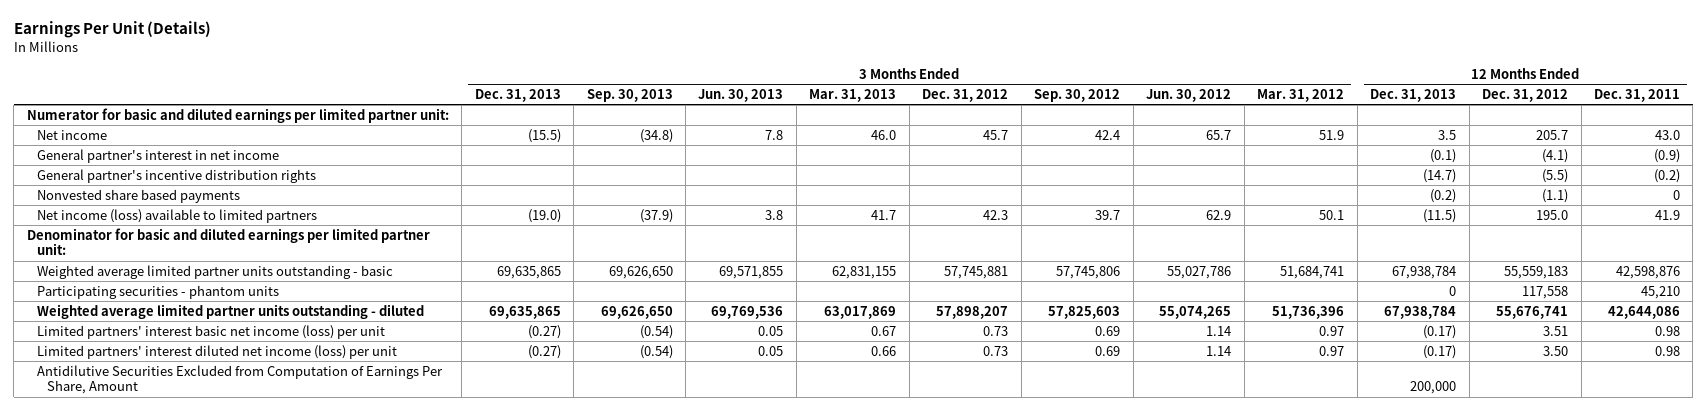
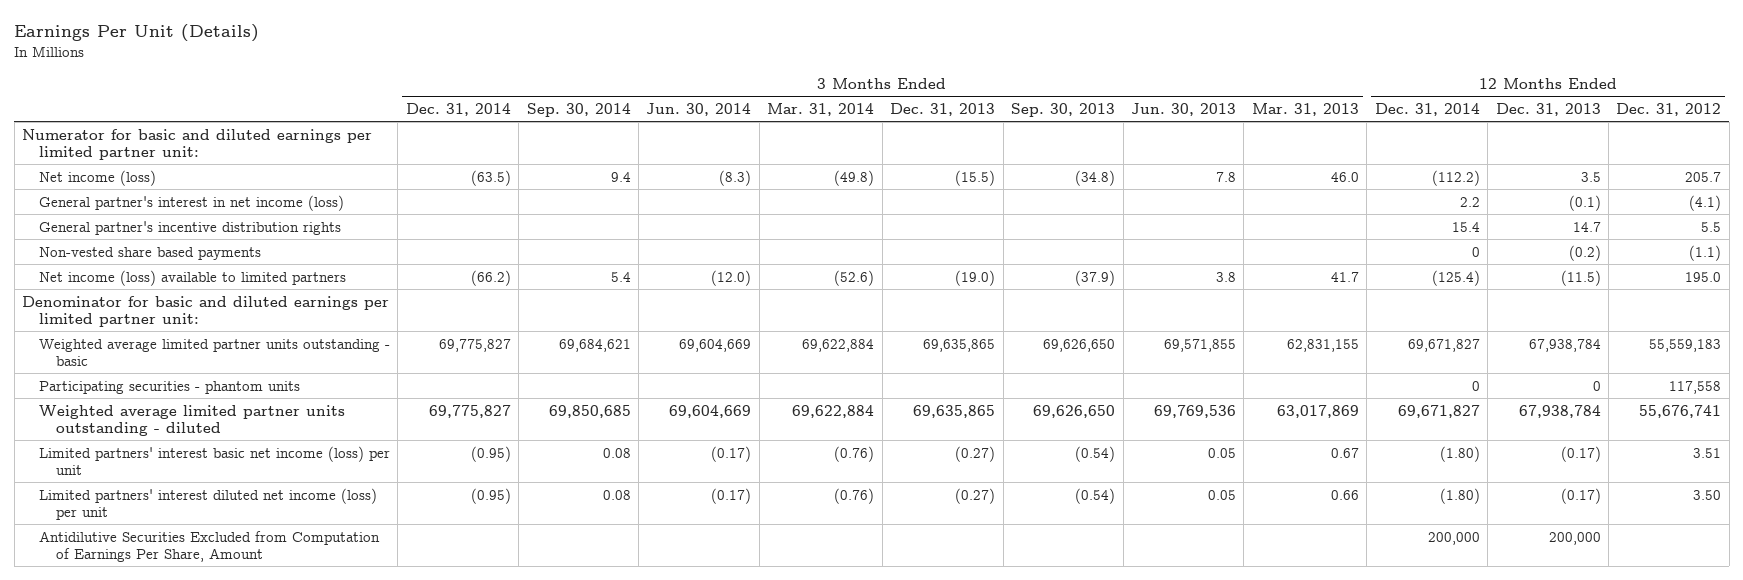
[922,89,1009,103] Dec. 31, 2012 -> none
[1034,89,1121,103] Sep. 30, 2012 -> none
[1146,89,1232,103] Jun. 30, 2012 -> none
[1257,89,1345,103] Mar. 31, 2012 -> none
[1594,89,1681,103] Dec. 31, 2011 -> none
none -> [405,103,511,117] Dec. 31, 2014
none -> [526,103,631,118] Sep. 30, 2014
none -> [646,103,752,117] Jun. 30, 2014
none -> [767,103,875,117] Mar. 31, 2014
none -> [1374,103,1480,117] Dec. 31, 2014
[37,129,108,140] Net income -> [38,169,156,186] Net income (loss)
[37,148,280,163] General partner's interest in net income -> [38,194,344,211] General partner's interest in net income (loss)
[1423,168,1457,183] (14.7) -> [1572,221,1601,232] 14.7
[1542,168,1569,183] (5.5) -> [1701,221,1722,232] 5.5
[37,188,241,203] Nonvested share based payments -> [38,246,261,260] Non-vested share based payments

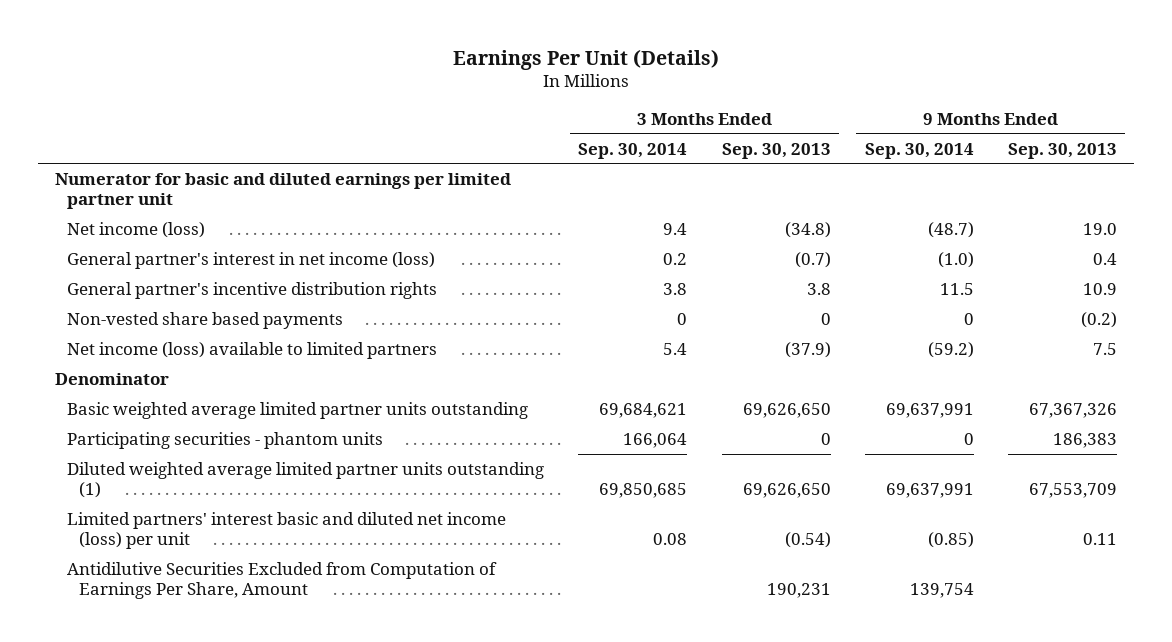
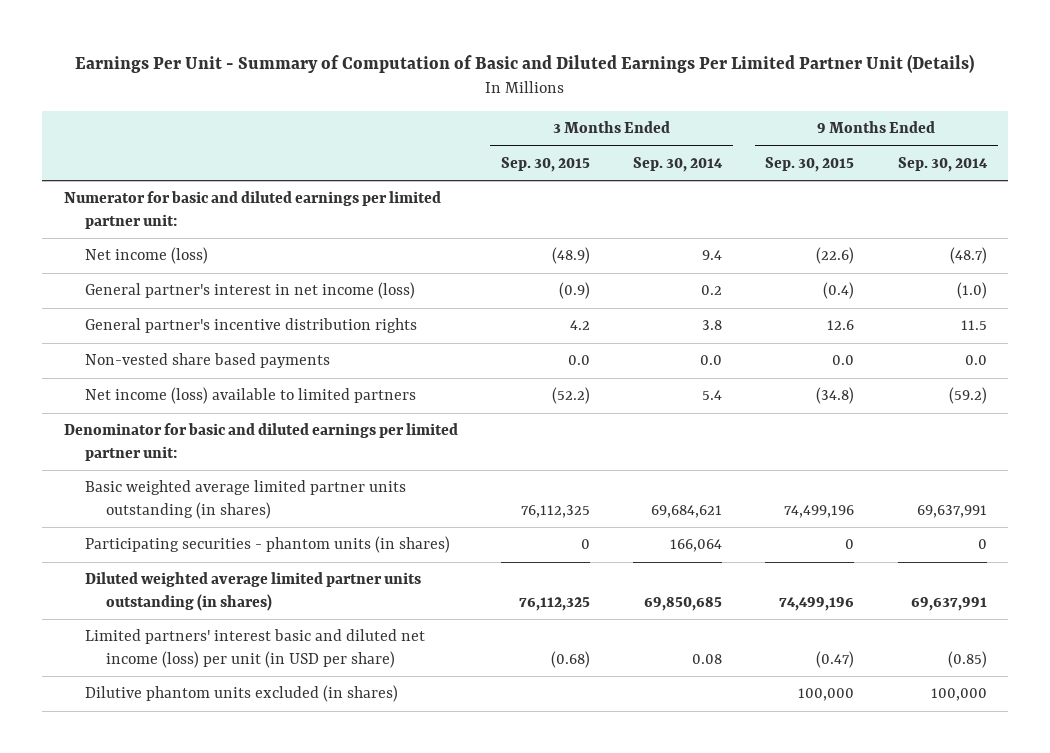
[453,48,720,70] Earnings Per Unit (Details) -> [75,54,975,74] Earnings Per Unit - Summary of Computation of Basic and Diluted Earnings Per Limited Partner Unit (Details)
[721,142,831,159] Sep. 30, 2013 -> none
[1007,142,1117,159] Sep. 30, 2013 -> none
none -> [500,156,590,172] Sep. 30, 2015
none -> [765,156,855,172] Sep. 30, 2015
[55,172,512,210] Numerator for basic and diluted earnings per limited partner unit -> [63,191,441,230] Numerator for basic and diluted earnings per limited partner unit:
[677,312,688,325] 0 -> [700,355,723,366] 0.0
[963,312,974,325] 0 -> [964,355,987,366] 0.0
[67,561,498,600] Antidilutive Securities Excluded from Computation of Earnings Per Share, Amount -> none
[55,372,170,385] Denominator -> [63,423,458,462] Denominator for basic and diluted earnings per limited partner unit:
[67,401,529,419] Basic weighted average limited partner units outstanding -> [84,480,406,520] Basic weighted average limited partner units outstanding (in shares)
[67,431,384,449] Participating securities - phantom units -> [84,536,450,554] Participating securities - phantom units (in shares)
[67,461,545,499] Diluted weighted average limited partner units outstanding (1) -> [84,572,421,612] Diluted weighted average limited partner units outstanding (in shares)
[67,511,507,550] Limited partners' interest basic and diluted net income (loss) per unit -> [84,629,425,669] Limited partners' interest basic and diluted net income (loss) per unit (in USD per share)
none -> [84,685,398,703] Dilutive phantom units excluded (in shares)

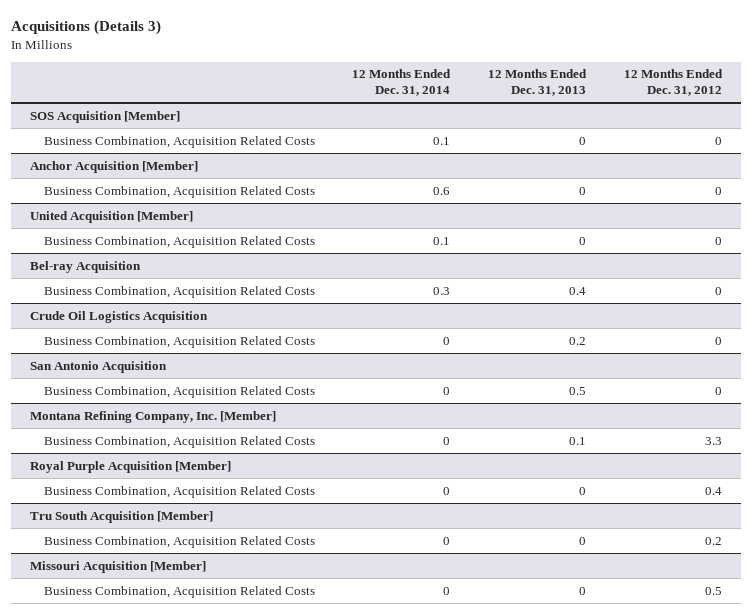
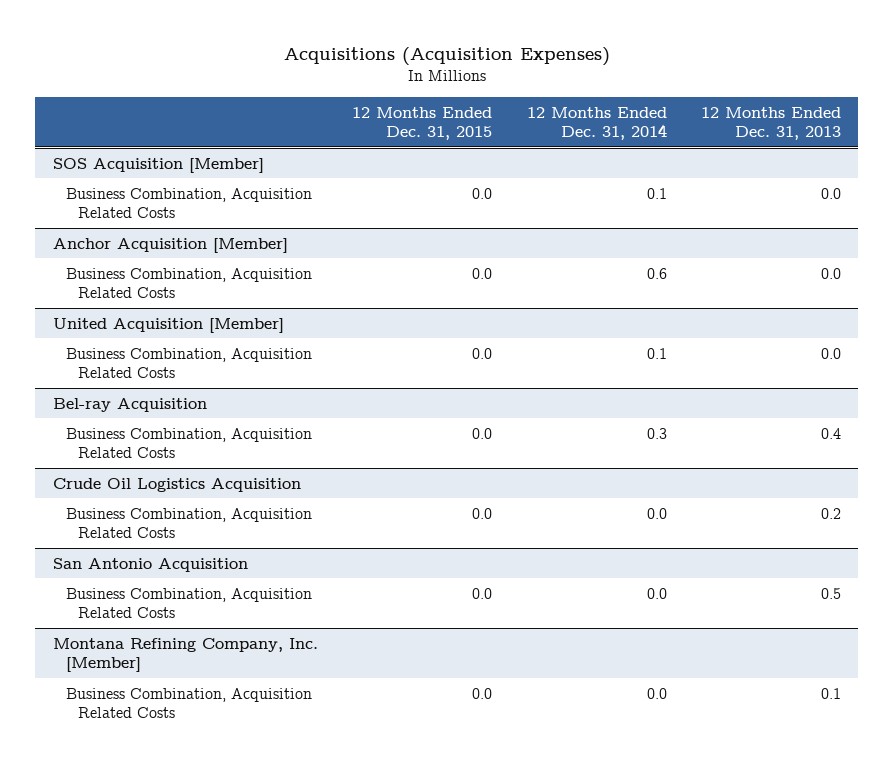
[10,20,161,36] Acquisitions (Details 3) -> [283,47,610,67] Acquisitions (Acquisition Expenses)
[623,69,723,96] 12 Months Ended Dec. 31, 2012 -> none
none -> [352,106,493,140] 12 Months Ended Dec. 31, 2015
[579,136,587,145] 0 -> [821,187,842,199] 0.0
[579,186,587,195] 0 -> [821,267,842,279] 0.0
[579,236,587,245] 0 -> [821,347,842,359] 0.0
[443,336,451,345] 0 -> [646,507,667,519] 0.0
[443,386,451,395] 0 -> [646,587,667,599] 0.0
[29,460,231,473] Royal Purple Acquisition [Member] -> none
[43,485,315,498] Business Combination, Acquisition Related Costs -> none
[29,510,213,523] Tru South Acquisition [Member] -> none
[43,535,315,548] Business Combination, Acquisition Related Costs -> none
[29,560,206,573] Missouri Acquisition [Member] -> none
[43,585,315,598] Business Combination, Acquisition Related Costs -> none
[443,436,451,445] 0 -> [646,687,667,699] 0.0

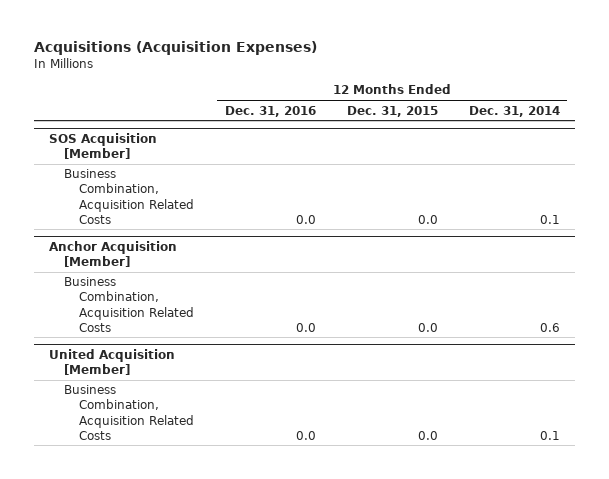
[701,106,842,140] 12 Months Ended Dec. 31, 2013 -> none
none -> [225,105,317,117] Dec. 31, 2016
[52,397,207,412] Bel-ray Acquisition -> none
[65,427,312,458] Business Combination, Acquisition Related Costs -> none
[52,477,301,492] Crude Oil Logistics Acquisition -> none
[65,507,312,538] Business Combination, Acquisition Related Costs -> none
[52,557,248,572] San Antonio Acquisition -> none
[65,587,312,618] Business Combination, Acquisition Related Costs -> none
[52,637,318,672] Montana Refining Company, Inc. [Member] -> none
[65,687,312,718] Business Combination, Acquisition Related Costs -> none

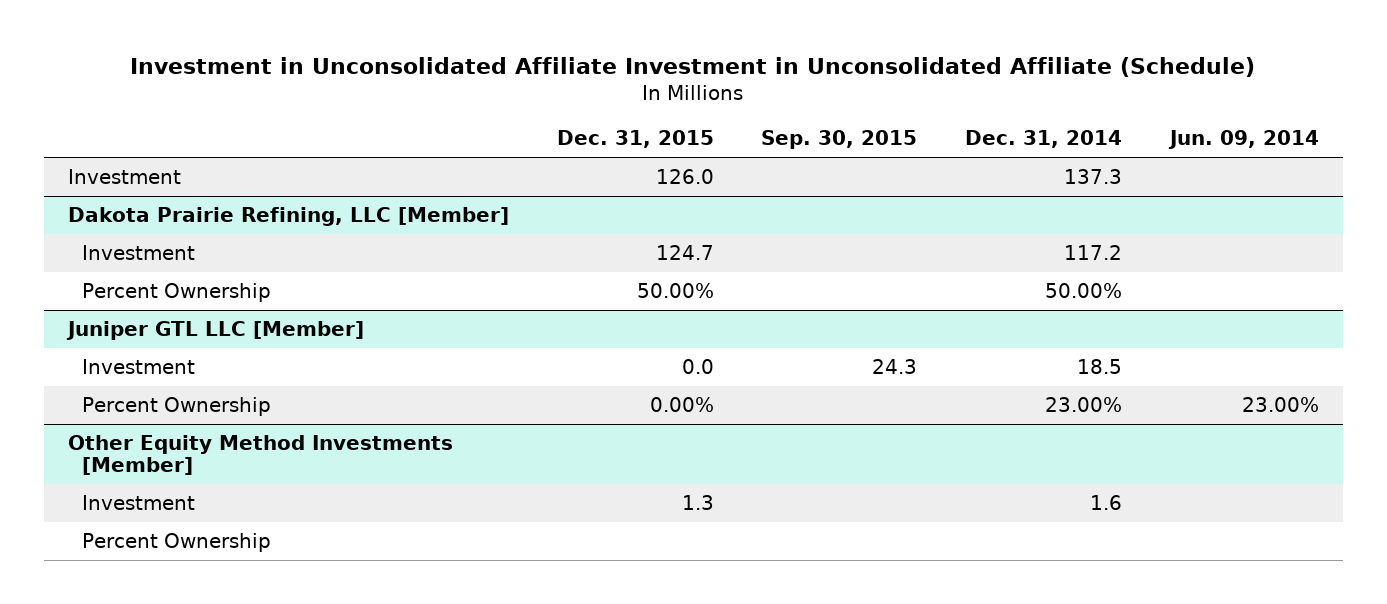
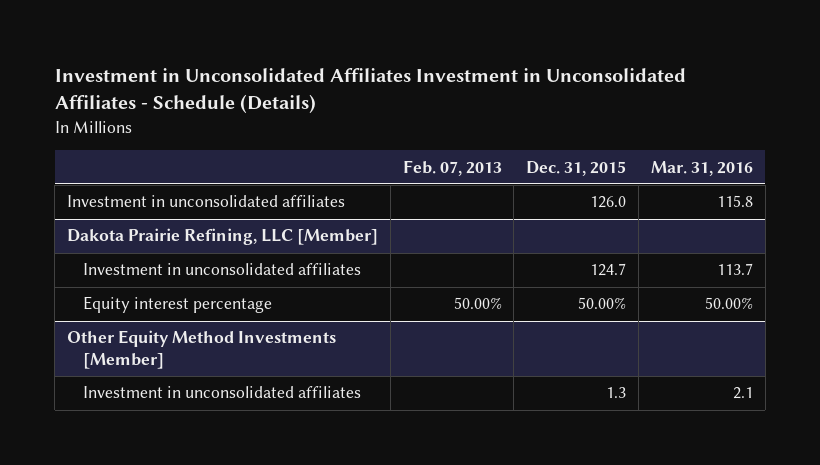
[130,57,1256,78] Investment in Unconsolidated Affiliate Investment in Unconsolidated Affiliate (Schedule) -> [54,68,686,115] Investment in Unconsolidated Affiliates Investment in Unconsolidated Affiliates - Schedule (Details)
[761,130,918,150] Sep. 30, 2015 -> none
[965,130,1123,149] Dec. 31, 2014 -> none
[1167,130,1319,150] Jun. 09, 2014 -> none
none -> [402,159,502,176] Feb. 07, 2013
none -> [650,160,753,176] Mar. 31, 2016
[68,168,182,184] Investment -> [67,195,346,208] Investment in unconsolidated affiliates
[66,320,365,340] Juniper GTL LLC [Member] -> none
[81,358,195,374] Investment -> none
[81,396,271,416] Percent Ownership -> none
[81,244,195,260] Investment -> [82,263,361,276] Investment in unconsolidated affiliates
[81,282,271,302] Percent Ownership -> [82,296,272,314] Equity interest percentage
[81,532,271,552] Percent Ownership -> none
[81,494,195,510] Investment -> [82,386,361,399] Investment in unconsolidated affiliates

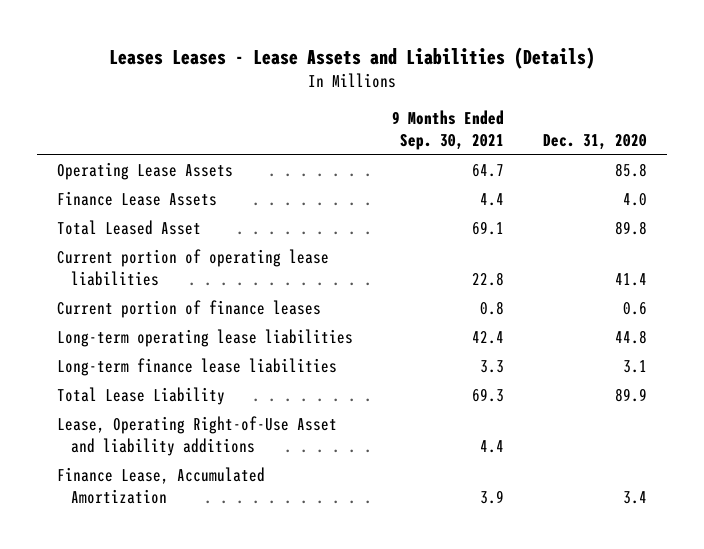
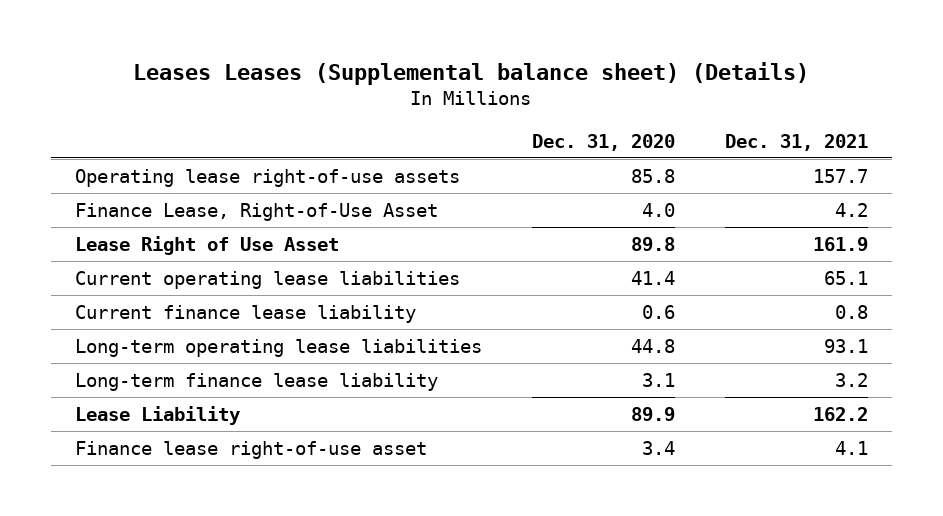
[109,46,596,69] Leases Leases - Lease Assets and Liabilities (Details) -> [133,61,810,85] Leases Leases (Supplemental balance sheet) (Details)
[392,110,505,151] 9 Months Ended Sep. 30, 2021 -> none
none -> [724,133,868,151] Dec. 31, 2021
[56,162,233,181] Operating Lease Assets -> [75,169,461,188] Operating lease right-of-use assets
[56,191,217,207] Finance Lease Assets -> [75,203,439,222] Finance Lease, Right-of-Use Asset
[56,220,201,236] Total Leased Asset -> [75,236,340,256] Lease Right of Use Asset
[56,249,329,287] Current portion of operating lease liabilities -> [75,271,461,290] Current operating lease liabilities
[56,300,321,319] Current portion of finance leases -> [75,305,417,324] Current finance lease liability
[56,416,337,457] Lease, Operating Right-of-Use Asset and liability additions -> none
[56,358,337,377] Long-term finance lease liabilities -> [75,373,439,392] Long-term finance lease liability
[56,387,225,406] Total Lease Liability -> [75,406,241,426] Lease Liability
[56,467,265,505] Finance Lease, Accumulated Amortization -> [75,441,428,460] Finance lease right-of-use asset

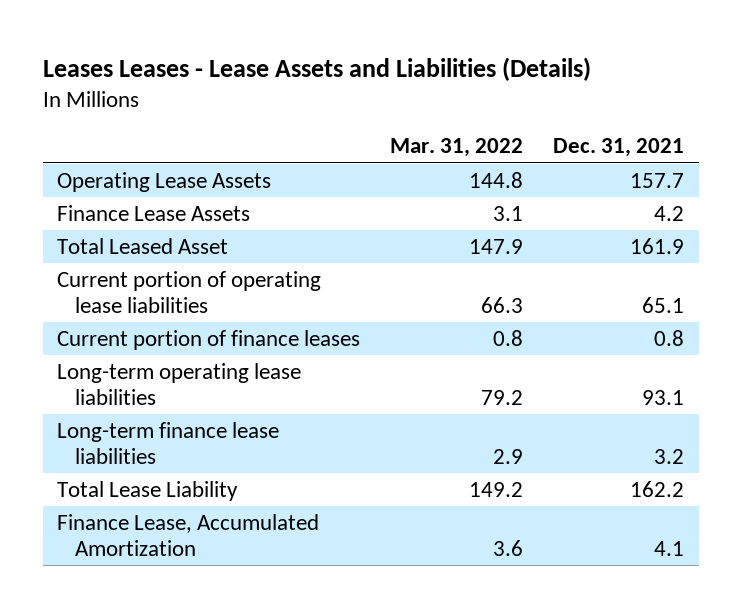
[133,61,810,85] Leases Leases (Supplemental balance sheet) (Details) -> [42,57,591,82] Leases Leases - Lease Assets and Liabilities (Details)
[531,133,675,151] Dec. 31, 2020 -> none
none -> [390,138,524,158] Mar. 31, 2022
[75,169,461,188] Operating lease right-of-use assets -> [57,171,272,192] Operating Lease Assets
[75,203,439,222] Finance Lease, Right-of-Use Asset -> [57,204,251,221] Finance Lease Assets
[75,236,340,256] Lease Right of Use Asset -> [57,237,229,254] Total Leased Asset
[75,271,461,290] Current operating lease liabilities -> [57,270,322,313] Current portion of operating lease liabilities
[75,305,417,324] Current finance lease liability -> [57,329,361,350] Current portion of finance leases
[75,373,439,392] Long-term finance lease liability -> [57,421,280,464] Long-term finance lease liabilities
[75,406,241,426] Lease Liability -> [57,480,239,501] Total Lease Liability
[75,441,428,460] Finance lease right-of-use asset -> [57,513,320,556] Finance Lease, Accumulated Amortization

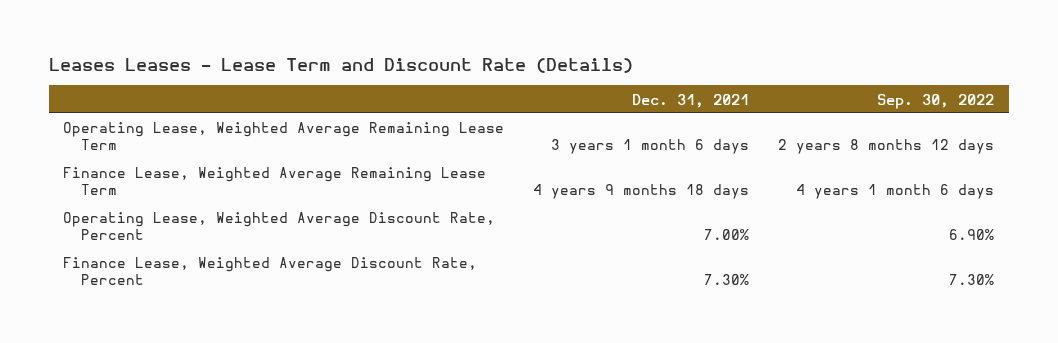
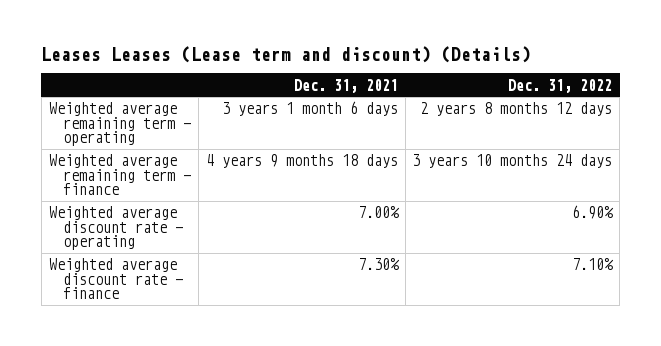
[49,58,634,74] Leases Leases - Lease Term and Discount Rate (Details) -> [41,45,532,63] Leases Leases (Lease term and discount) (Details)
[877,93,995,109] Sep. 30, 2022 -> none
none -> [508,78,613,93] Dec. 31, 2022
[63,122,505,151] Operating Lease, Weighted Average Remaining Lease Term -> [48,102,191,147] Weighted average remaining term - operating
[63,167,487,196] Finance Lease, Weighted Average Remaining Lease Term -> [48,154,191,196] Weighted average remaining term - finance
[63,212,496,241] Operating Lease, Weighted Average Discount Rate, Percent -> [48,206,183,251] Weighted average discount rate - operating
[63,257,478,286] Finance Lease, Weighted Average Discount Rate, Percent -> [48,258,183,300] Weighted average discount rate - finance

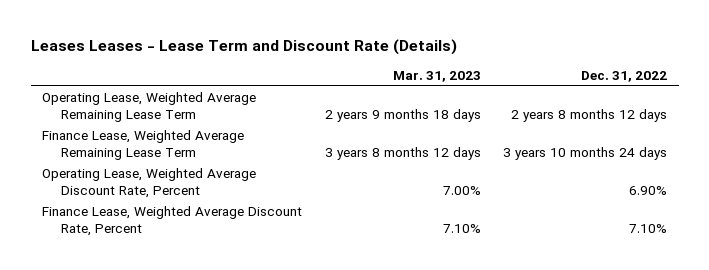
[41,45,532,63] Leases Leases (Lease term and discount) (Details) -> [30,39,457,56] Leases Leases - Lease Term and Discount Rate (Details)
[293,78,398,93] Dec. 31, 2021 -> none
none -> [392,70,481,82] Mar. 31, 2023
[48,102,191,147] Weighted average remaining term - operating -> [42,92,257,123] Operating Lease, Weighted Average Remaining Lease Term
[48,154,191,196] Weighted average remaining term - finance -> [42,130,245,161] Finance Lease, Weighted Average Remaining Lease Term
[48,206,183,251] Weighted average discount rate - operating -> [42,168,257,199] Operating Lease, Weighted Average Discount Rate, Percent
[48,258,183,300] Weighted average discount rate - finance -> [42,206,303,237] Finance Lease, Weighted Average Discount Rate, Percent

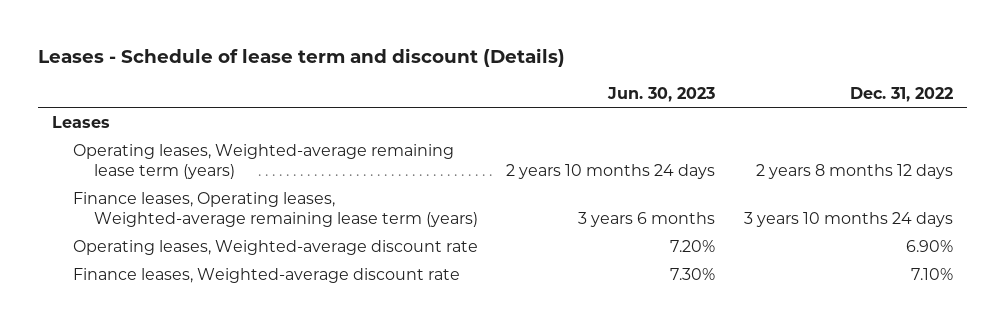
[30,39,457,56] Leases Leases - Lease Term and Discount Rate (Details) -> [38,47,566,67] Leases - Schedule of lease term and discount (Details)
[392,70,481,82] Mar. 31, 2023 -> none
none -> [607,86,716,102] Jun. 30, 2023
none -> [52,115,111,128] Leases
[42,92,257,123] Operating Lease, Weighted Average Remaining Lease Term -> [73,143,455,179] Operating leases, Weighted-average remaining lease term (years)
[42,130,245,161] Finance Lease, Weighted Average Remaining Lease Term -> [73,191,478,227] Finance leases, Operating leases, Weighted-average remaining lease term (years)
[42,168,257,199] Operating Lease, Weighted Average Discount Rate, Percent -> [73,239,479,255] Operating leases, Weighted-average discount rate
[42,206,303,237] Finance Lease, Weighted Average Discount Rate, Percent -> [73,267,461,283] Finance leases, Weighted-average discount rate

